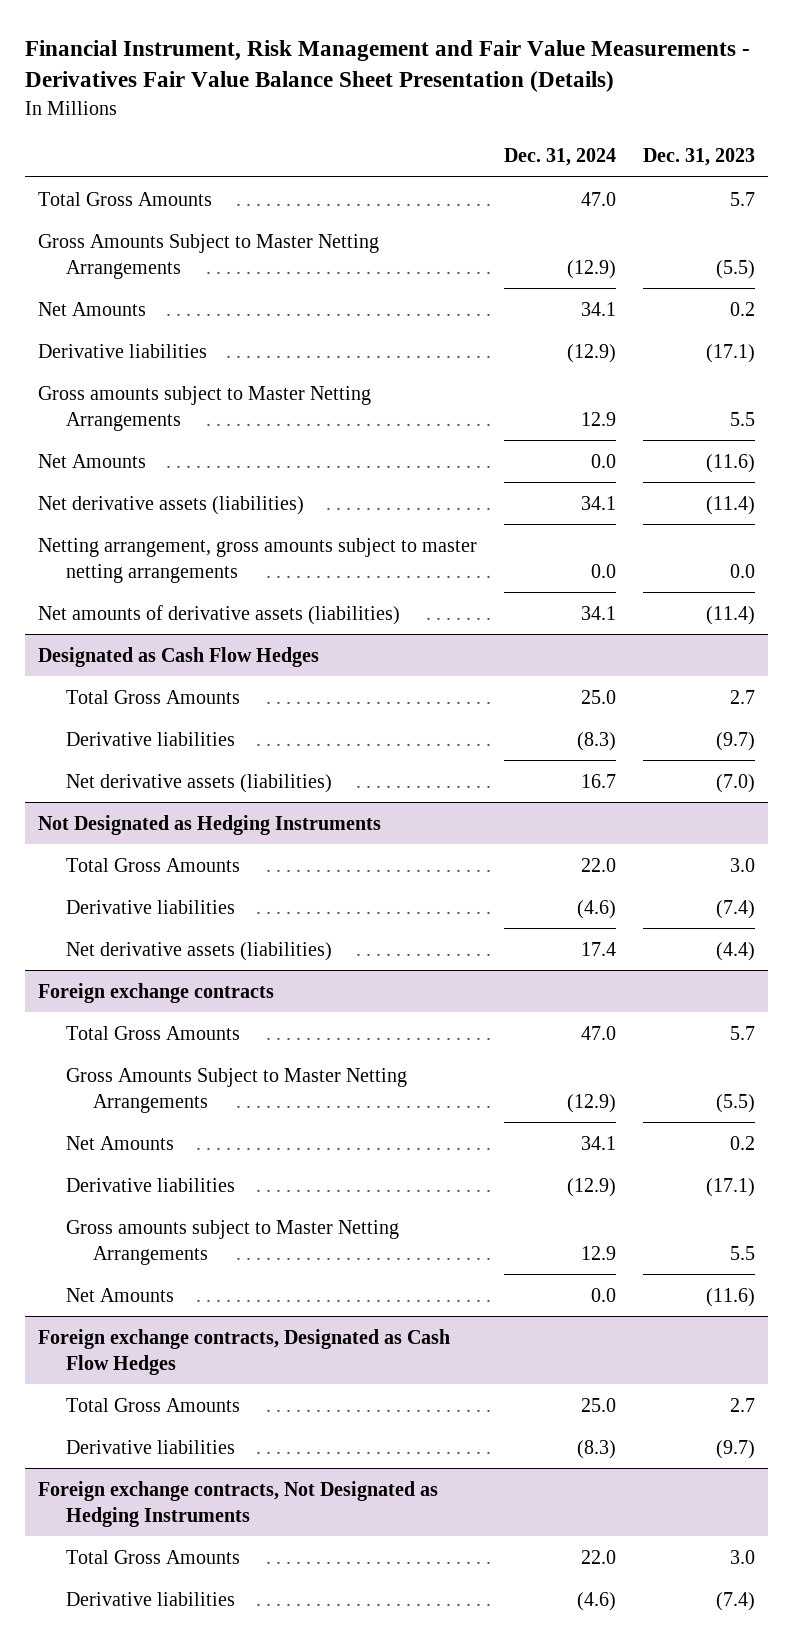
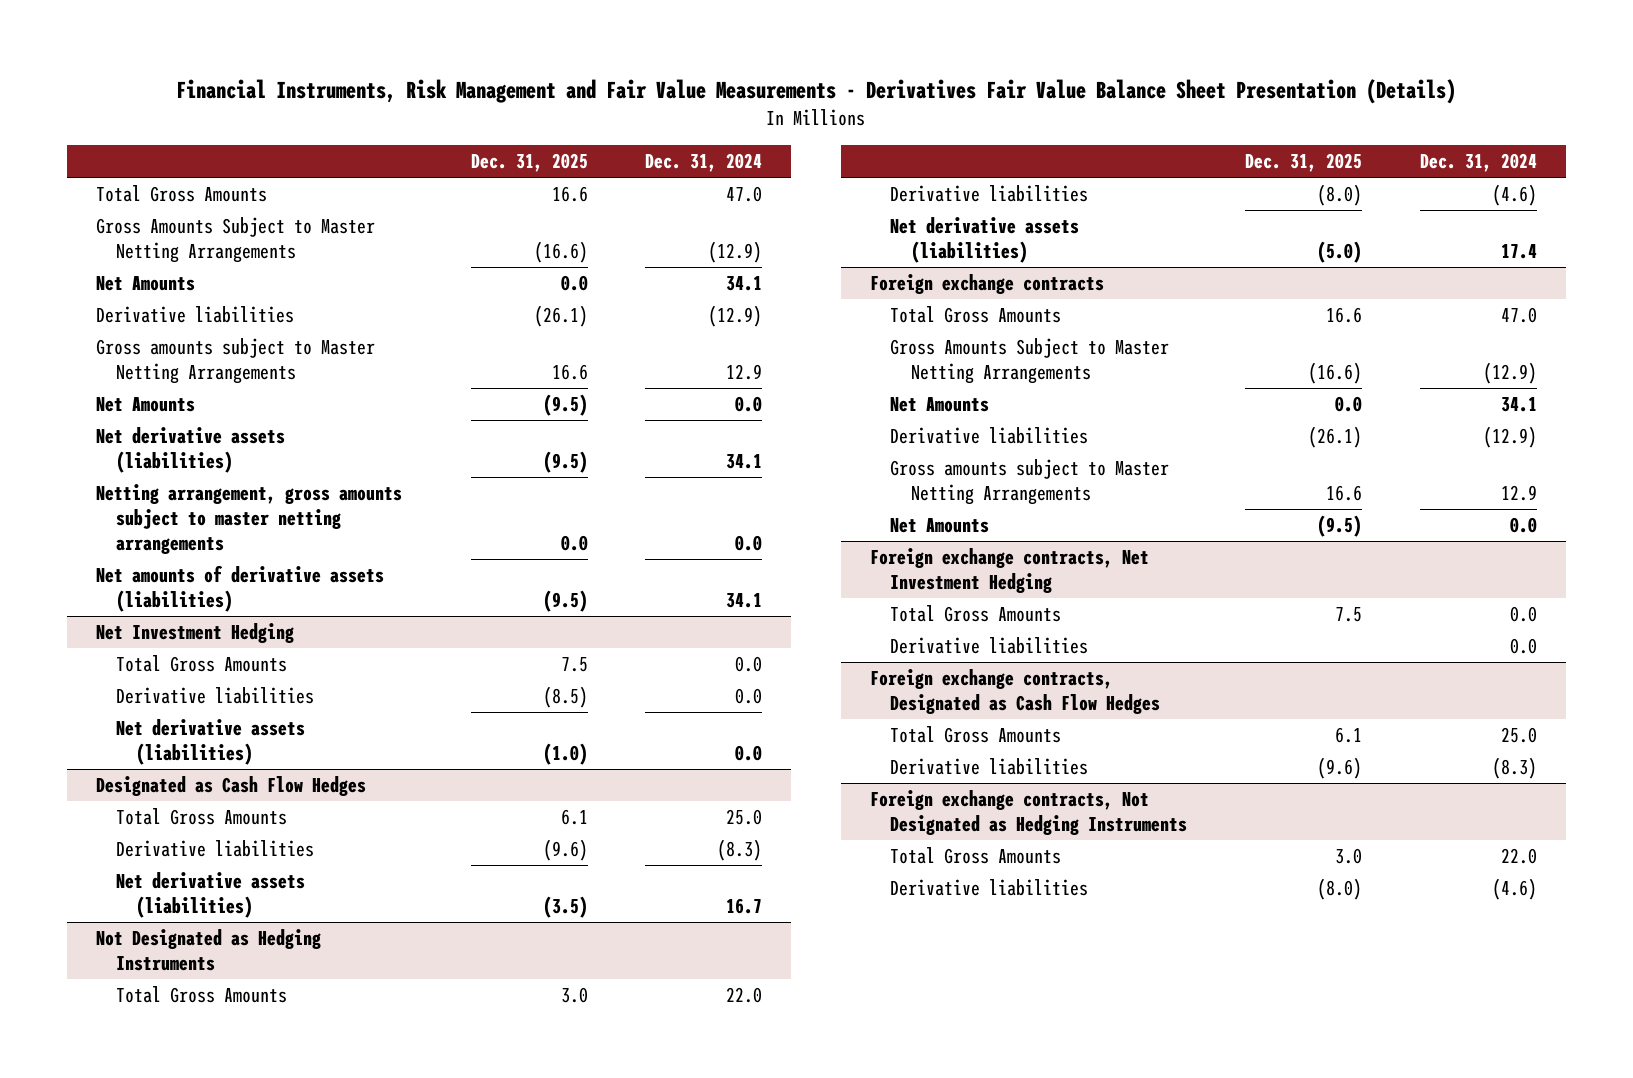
[24,40,750,93] Financial Instrument, Risk Management and Fair Value Measurements - Derivatives Fair Value Balance Sheet Presentation (Details) -> [176,79,1457,105] Financial Instruments, Risk Management and Fair Value Measurements - Derivatives Fair Value Balance Sheet Presentation (Details)
[642,148,755,167] Dec. 31, 2023 -> none
none -> [470,153,588,173] Dec. 31, 2025
none -> [95,623,294,644] Net Investment Hedging
none -> [116,655,288,673] Total Gross Amounts
none -> [116,687,315,705] Derivative liabilities
none -> [116,719,306,766] Net derivative assets (liabilities)
none -> [870,548,1150,594] Foreign exchange contracts, Net Investment Hedging
none -> [890,605,1062,623] Total Gross Amounts
none -> [890,637,1089,655] Derivative liabilities

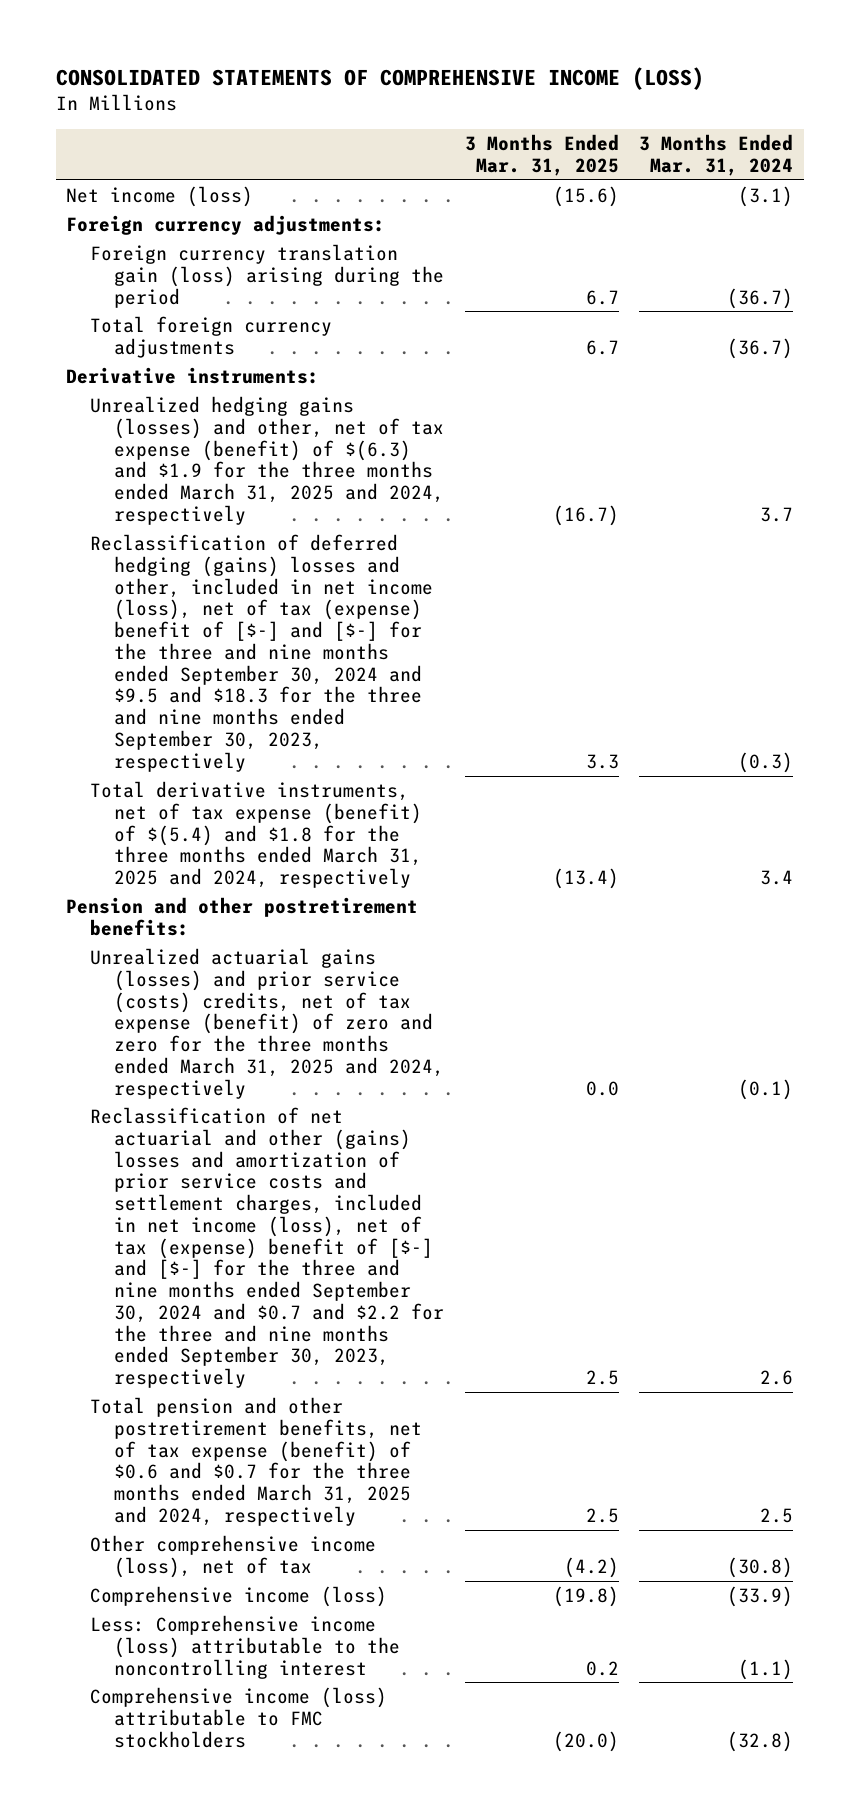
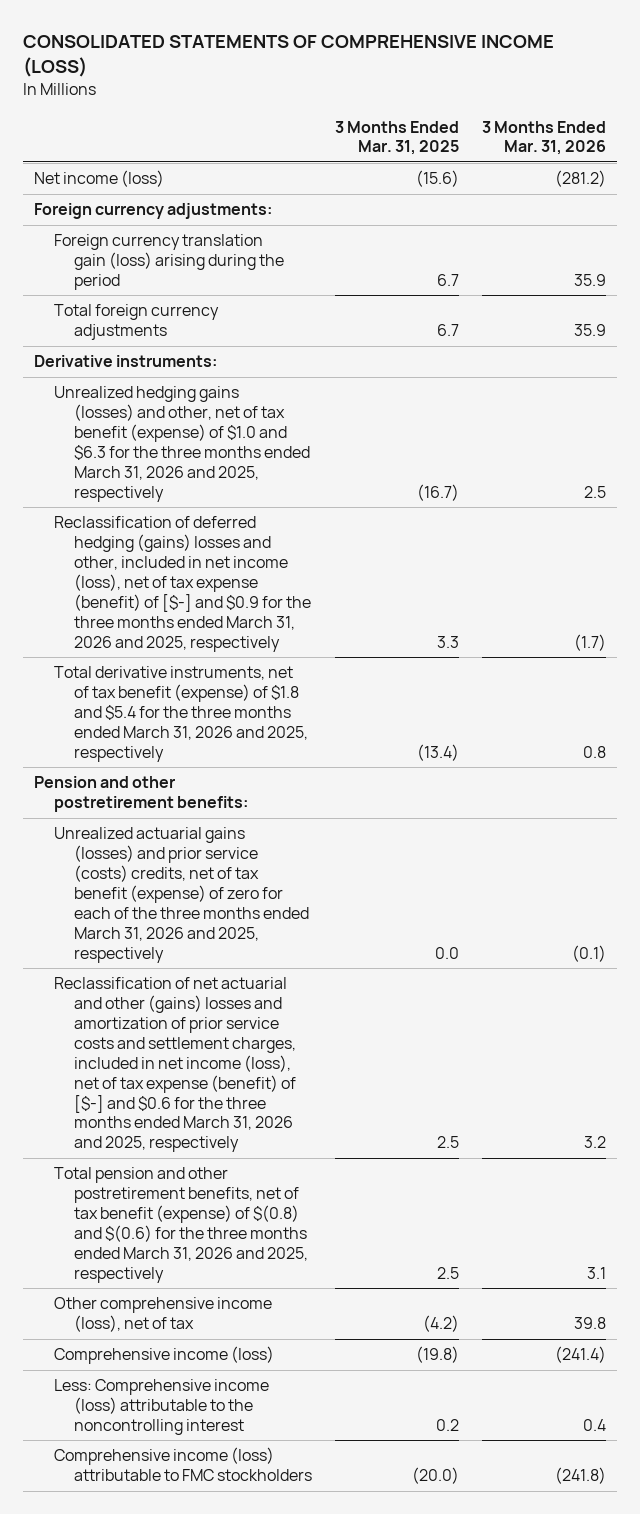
[639,134,794,176] 3 Months Ended Mar. 31, 2024 -> none
none -> [481,120,606,156] 3 Months Ended Mar. 31, 2026
[90,396,444,525] Unrealized hedging gains (losses) and other, net of tax expense (benefit) of $(6.3) and $1.9 for the three months ended March 31, 2025 and 2024, respectively -> [54,386,310,502] Unrealized hedging gains (losses) and other, net of tax benefit (expense) of $1.0 and $6.3 for the three months ended March 31, 2026 and 2025, respectively
[90,534,433,772] Reclassification of deferred hedging (gains) losses and other, included in net income (loss), net of tax (expense) benefit of [$-] and [$-] for the three and nine months ended September 30, 2024 and $9.5 and $18.3 for the three and nine months ended September 30, 2023, respectively -> [54,516,311,652] Reclassification of deferred hedging (gains) losses and other, included in net income (loss), net of tax expense (benefit) of [$-] and $0.9 for the three months ended March 31, 2026 and 2025, respectively
[90,781,422,889] Total derivative instruments, net of tax expense (benefit) of $(5.4) and $1.8 for the three months ended March 31, 2025 and 2024, respectively -> [54,666,308,762] Total derivative instruments, net of tax benefit (expense) of $1.8 and $5.4 for the three months ended March 31, 2026 and 2025, respectively
[90,948,444,1099] Unrealized actuarial gains (losses) and prior service (costs) credits, net of tax expense (benefit) of zero and zero for the three months ended March 31, 2025 and 2024, respectively -> [54,827,309,963] Unrealized actuarial gains (losses) and prior service (costs) credits, net of tax benefit (expense) of zero for each of the three months ended March 31, 2026 and 2025, respectively
[90,1107,444,1389] Reclassification of net actuarial and other (gains) losses and amortization of prior service costs and settlement charges, included in net income (loss), net of tax (expense) benefit of [$-] and [$-] for the three and nine months ended September 30, 2024 and $0.7 and $2.2 for the three and nine months ended September 30, 2023, respectively -> [54,977,296,1153] Reclassification of net actuarial and other (gains) losses and amortization of prior service costs and settlement charges, included in net income (loss), net of tax expense (benefit) of [$-] and $0.6 for the three months ended March 31, 2026 and 2025, respectively
[90,1397,422,1526] Total pension and other postretirement benefits, net of tax expense (benefit) of $0.6 and $0.7 for the three months ended March 31, 2025 and 2024, respectively -> [54,1167,308,1283] Total pension and other postretirement benefits, net of tax benefit (expense) of $(0.8) and $(0.6) for the three months ended March 31, 2026 and 2025, respectively

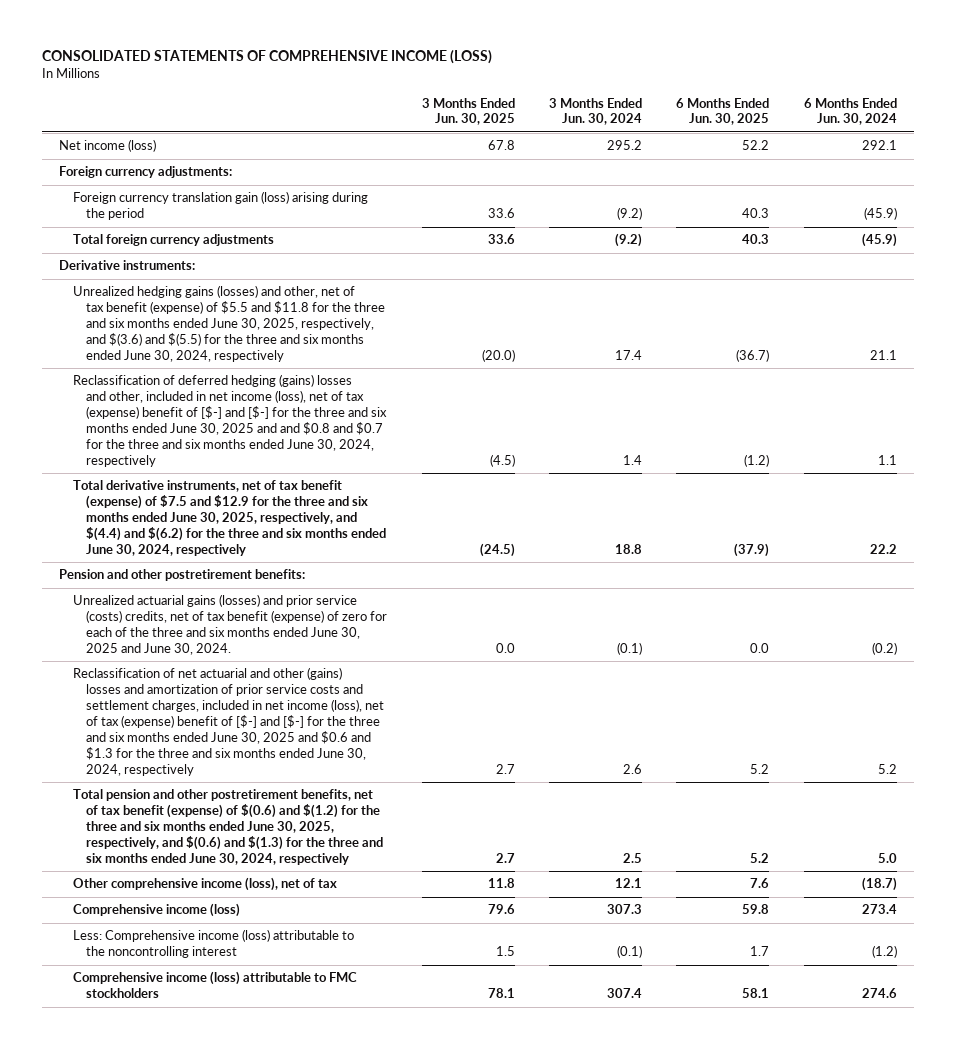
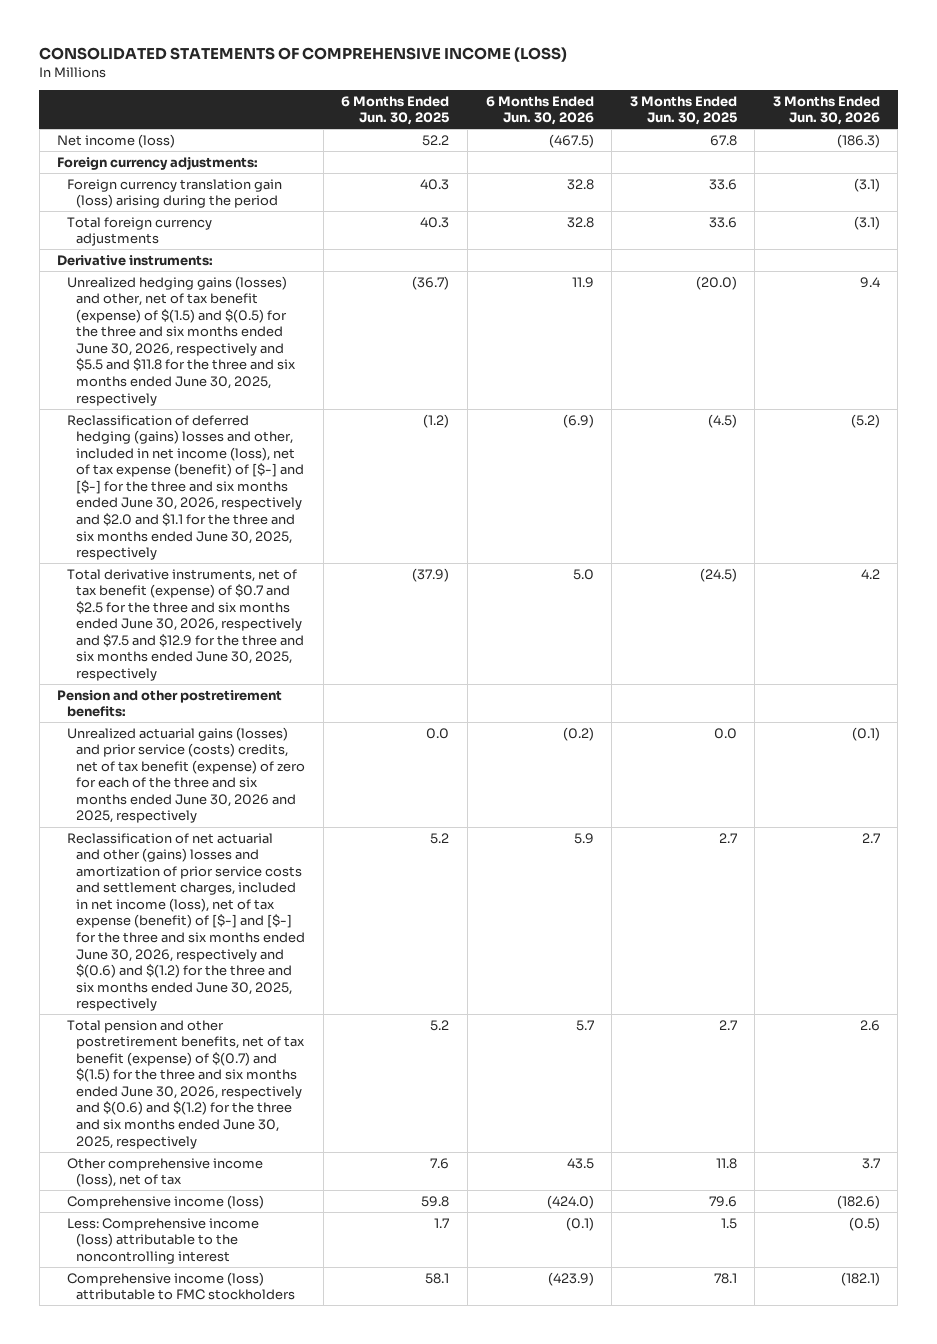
[549,97,643,126] 3 Months Ended Jun. 30, 2024 -> none
[803,97,897,126] 6 Months Ended Jun. 30, 2024 -> none
none -> [485,95,594,126] 6 Months Ended Jun. 30, 2026
none -> [772,95,880,126] 3 Months Ended Jun. 30, 2026
[72,285,386,362] Unrealized hedging gains (losses) and other, net of tax benefit (expense) of $5.5 and $11.8 for the three and six months ended June 30, 2025, respectively, and $(3.6) and $(5.5) for the three and six months ended June 30, 2024, respectively -> [66,275,297,406] Unrealized hedging gains (losses) and other, net of tax benefit (expense) of $(1.5) and $(0.5) for the three and six months ended June 30, 2026, respectively and $5.5 and $11.8 for the three and six months ended June 30, 2025, respectively
[72,374,388,467] Reclassification of deferred hedging (gains) losses and other, included in net income (loss), net of tax (expense) benefit of [$-] and [$-] for the three and six months ended June 30, 2025 and and $0.8 and $0.7 for the three and six months ended June 30, 2024, respectively -> [66,414,305,561] Reclassification of deferred hedging (gains) losses and other, included in net income (loss), net of tax expense (benefit) of [$-] and [$-] for the three and six months ended June 30, 2026, respectively and $2.0 and $1.1 for the three and six months ended June 30, 2025, respectively
[72,480,387,556] Total derivative instruments, net of tax benefit (expense) of $7.5 and $12.9 for the three and six months ended June 30, 2025, respectively, and $(4.4) and $(6.2) for the three and six months ended June 30, 2024, respectively -> [66,568,305,682] Total derivative instruments, net of tax benefit (expense) of $0.7 and $2.5 for the three and six months ended June 30, 2026, respectively and $7.5 and $12.9 for the three and six months ended June 30, 2025, respectively
[72,594,388,656] Unrealized actuarial gains (losses) and prior service (costs) credits, net of tax benefit (expense) of zero for each of the three and six months ended June 30, 2025 and June 30, 2024. -> [66,726,306,824] Unrealized actuarial gains (losses) and prior service (costs) credits, net of tax benefit (expense) of zero for each of the three and six months ended June 30, 2026 and 2025, respectively
[72,667,385,776] Reclassification of net actuarial and other (gains) losses and amortization of prior service costs and settlement charges, included in net income (loss), net of tax (expense) benefit of [$-] and [$-] for the three and six months ended June 30, 2025 and $0.6 and $1.3 for the three and six months ended June 30, 2024, respectively -> [66,832,306,1012] Reclassification of net actuarial and other (gains) losses and amortization of prior service costs and settlement charges, included in net income (loss), net of tax expense (benefit) of [$-] and [$-] for the three and six months ended June 30, 2026, respectively and $(0.6) and $(1.2) for the three and six months ended June 30, 2025, respectively
[72,789,384,865] Total pension and other postretirement benefits, net of tax benefit (expense) of $(0.6) and $(1.2) for the three and six months ended June 30, 2025, respectively, and $(0.6) and $(1.3) for the three and six months ended June 30, 2024, respectively -> [66,1019,306,1149] Total pension and other postretirement benefits, net of tax benefit (expense) of $(0.7) and $(1.5) for the three and six months ended June 30, 2026, respectively and $(0.6) and $(1.2) for the three and six months ended June 30, 2025, respectively

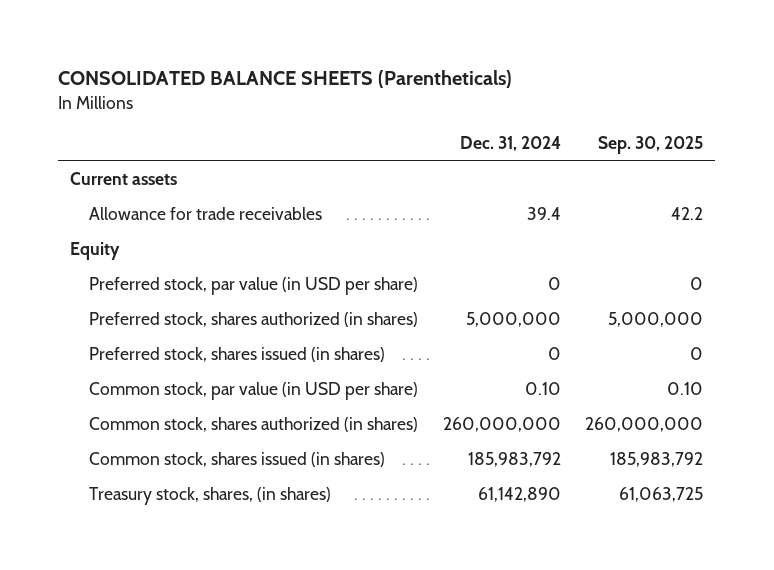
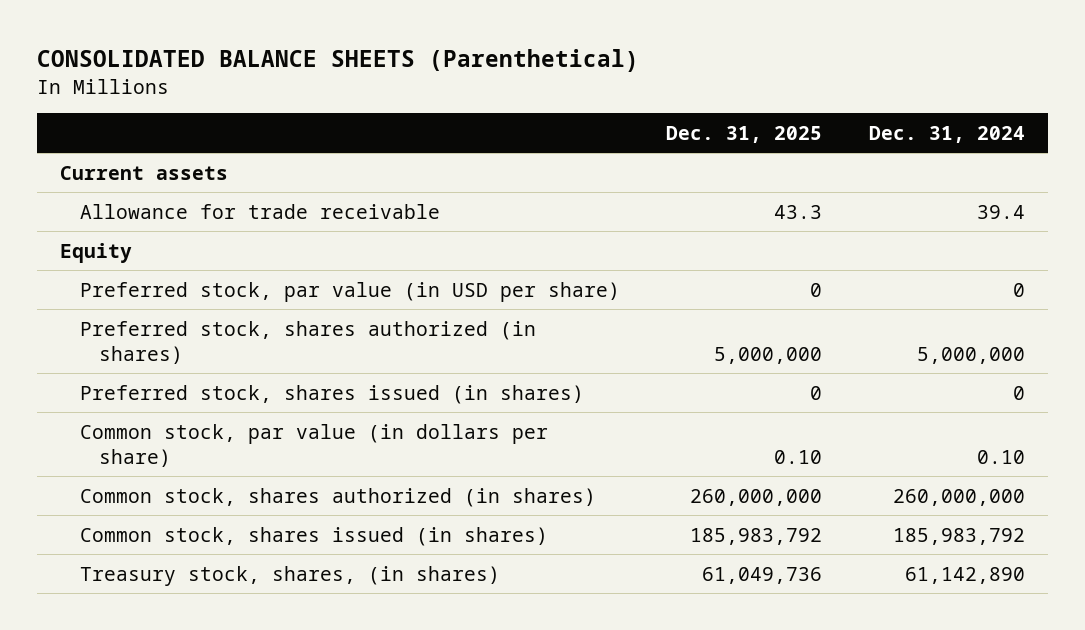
[58,70,513,89] CONSOLIDATED BALANCE SHEETS (Parentheticals) -> [36,49,639,73] CONSOLIDATED BALANCE SHEETS (Parenthetical)
[598,136,704,155] Sep. 30, 2025 -> none
none -> [666,125,823,143] Dec. 31, 2025
[89,207,323,221] Allowance for trade receivables -> [79,203,440,219] Allowance for trade receivable
[89,382,419,401] Common stock, par value (in USD per share) -> [79,423,548,467] Common stock, par value (in dollars per share)

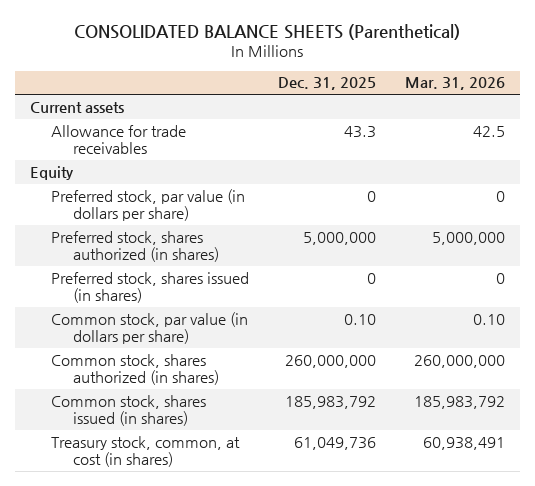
[869,125,1026,143] Dec. 31, 2024 -> none
none -> [405,77,506,91] Mar. 31, 2026
[79,203,440,219] Allowance for trade receivable -> [51,124,187,154] Allowance for trade receivables
[79,281,620,302] Preferred stock, par value (in USD per share) -> [51,188,246,221] Preferred stock, par value (in dollars per share)
[79,565,500,586] Treasury stock, shares, (in shares) -> [51,435,241,467] Treasury stock, common, at cost (in shares)

